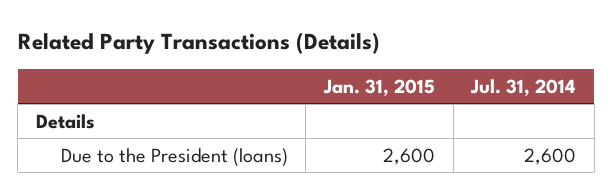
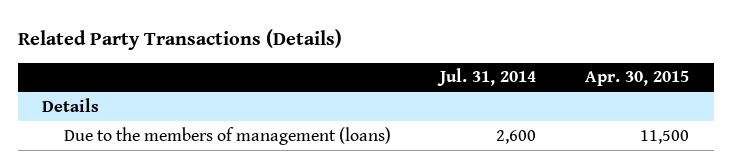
[322,78,435,96] Jan. 31, 2015 -> none
none -> [585,71,690,87] Apr. 30, 2015
[60,147,288,167] Due to the President (loans) -> [63,126,391,145] Due to the members of management (loans)

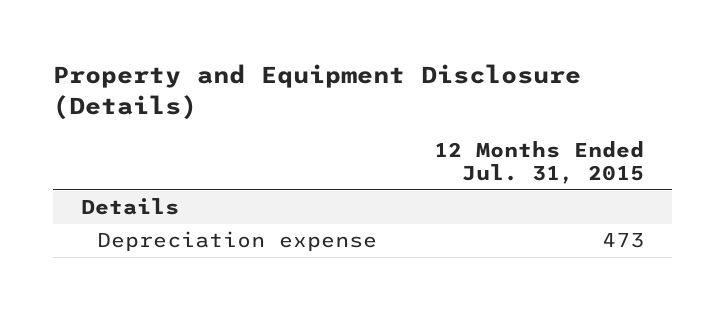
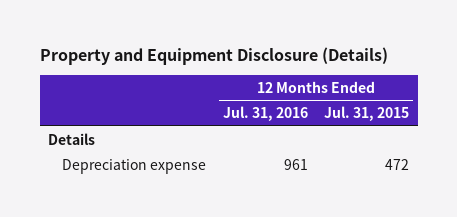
none -> [222,106,308,122] Jul. 31, 2016
[602,233,645,249] 473 -> [385,158,410,170] 472

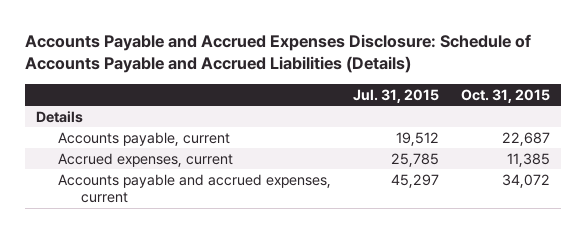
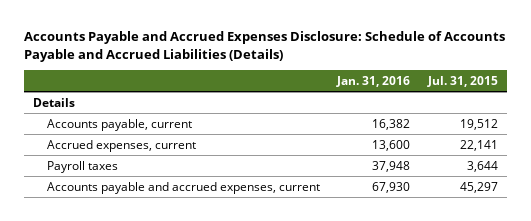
[461,88,551,103] Oct. 31, 2015 -> none
none -> [336,75,411,87] Jan. 31, 2016
[391,152,440,167] 25,785 -> [459,139,498,151] 22,141
none -> [46,160,118,173] Payroll taxes

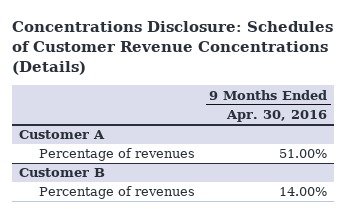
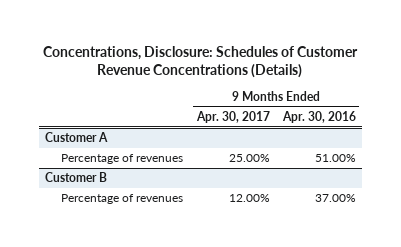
[11,20,333,76] Concentrations Disclosure: Schedules of Customer Revenue Concentrations (Details) -> [43,45,359,79] Concentrations, Disclosure: Schedules of Customer Revenue Concentrations (Details)
none -> [195,111,270,124] Apr. 30, 2017
[279,187,328,197] 14.00% -> [314,194,356,203] 37.00%

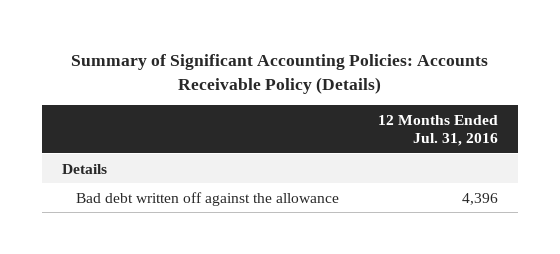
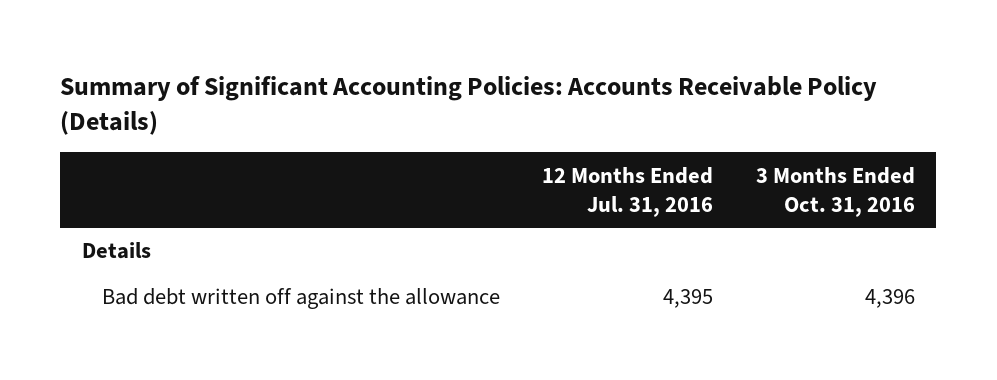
none -> [755,166,915,217] 3 Months Ended Oct. 31, 2016
[462,192,499,205] 4,396 -> [663,289,714,309] 4,395

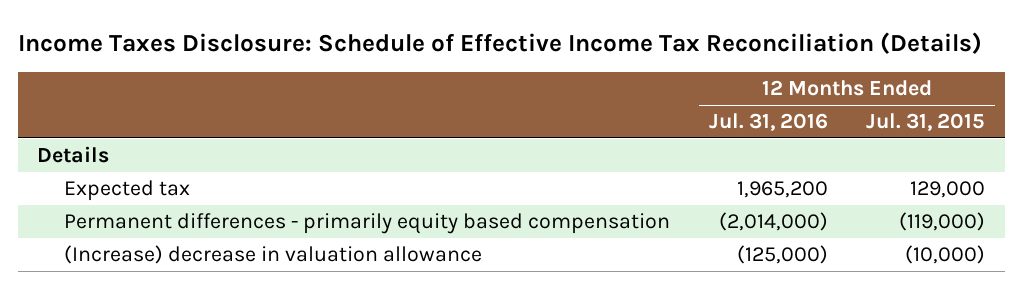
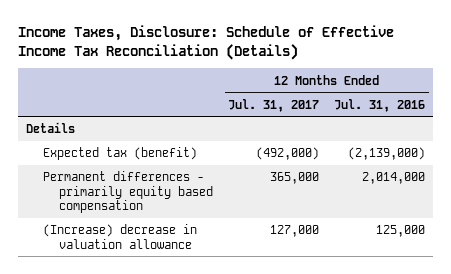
[17,31,982,54] Income Taxes Disclosure: Schedule of Effective Income Tax Reconciliation (Details) -> [18,25,395,61] Income Taxes, Disclosure: Schedule of Effective Income Tax Reconciliation (Details)
[866,113,986,132] Jul. 31, 2015 -> none
none -> [228,98,320,112] Jul. 31, 2017
[63,180,190,202] Expected tax -> [42,147,197,161] Expected tax (benefit)
[736,181,828,199] 1,965,200 -> [348,147,426,161] (2,139,000)
[718,212,828,232] (2,014,000) -> [362,172,426,185] 2,014,000
[736,245,828,265] (125,000) -> [376,225,426,238] 125,000

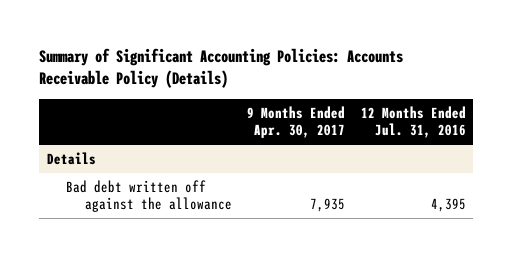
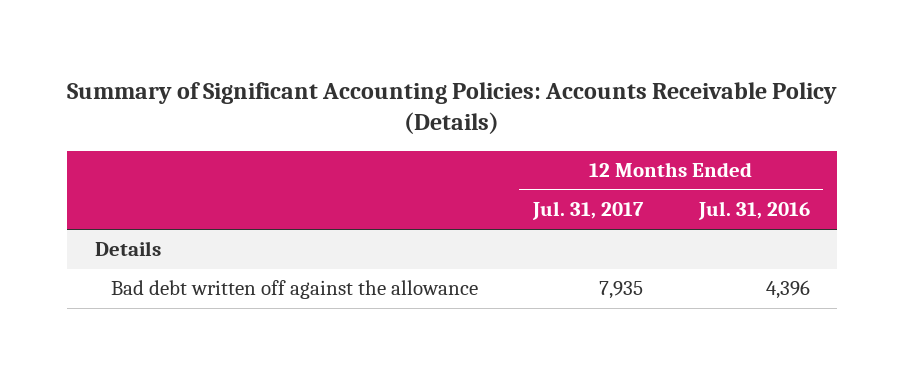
[247,106,346,139] 9 Months Ended Apr. 30, 2017 -> none
none -> [532,201,645,221] Jul. 31, 2017
[430,198,466,213] 4,395 -> [765,280,810,300] 4,396

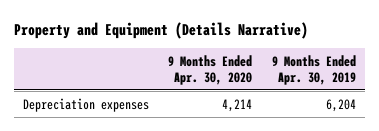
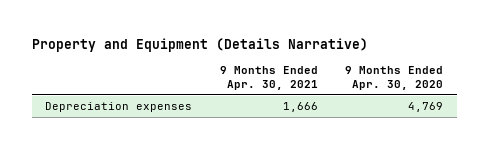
[271,54,356,85] 9 Months Ended Apr. 30, 2019 -> none
none -> [219,66,318,91] 9 Months Ended Apr. 30, 2021
[222,98,253,112] 4,214 -> [408,102,444,113] 4,769

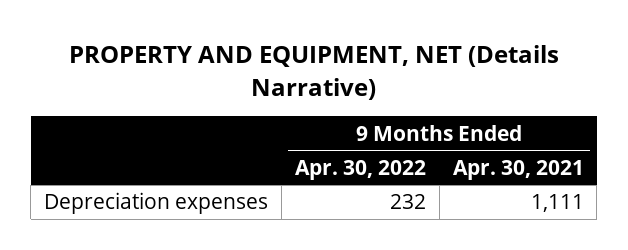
[31,37,368,52] Property and Equipment (Details Narrative) -> [68,45,559,100] PROPERTY AND EQUIPMENT, NET (Details Narrative)
[345,66,444,91] 9 Months Ended Apr. 30, 2020 -> none
none -> [294,159,426,180] Apr. 30, 2022
[282,102,318,113] 1,666 -> [530,194,584,213] 1,111

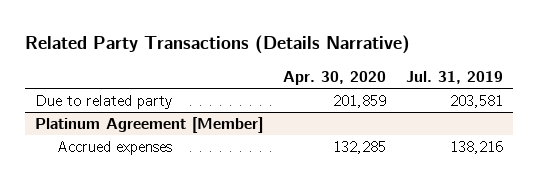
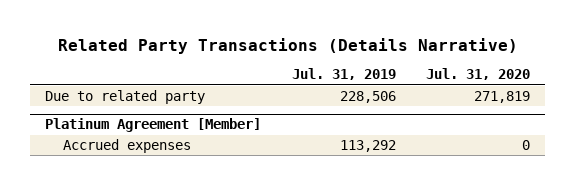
[283,71,387,86] Apr. 30, 2020 -> none
none -> [425,68,530,81] Jul. 31, 2020
[450,95,504,109] 203,581 -> [339,91,396,104] 228,506
[450,141,504,155] 138,216 -> [339,140,396,153] 113,292

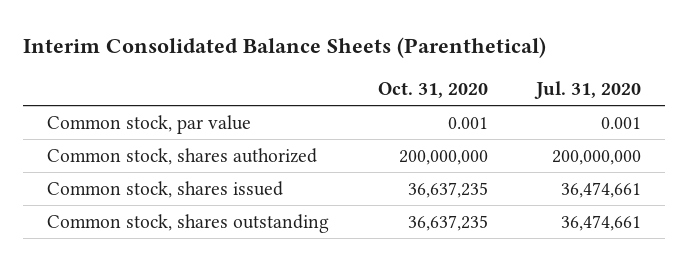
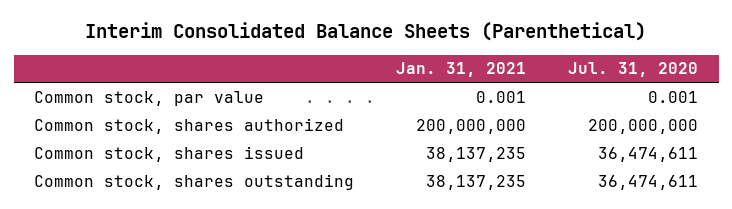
[377,81,488,98] Oct. 31, 2020 -> none
none -> [396,62,527,78] Jan. 31, 2021
[561,181,642,198] 36,474,661 -> [597,146,698,162] 36,474,611
[561,214,642,231] 36,474,661 -> [597,174,698,190] 36,474,611

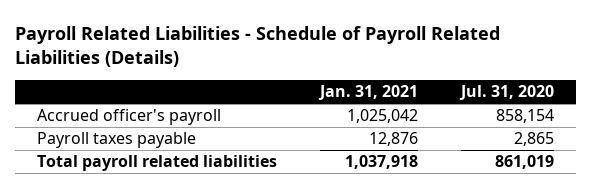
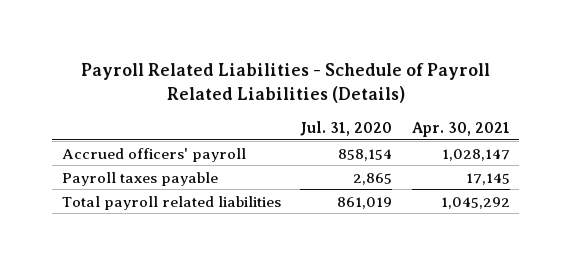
[318,85,419,101] Jan. 31, 2021 -> none
none -> [411,121,510,137] Apr. 30, 2021
[36,109,221,126] Accrued officer's payroll -> [61,147,246,162] Accrued officers' payroll

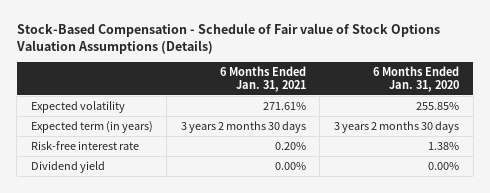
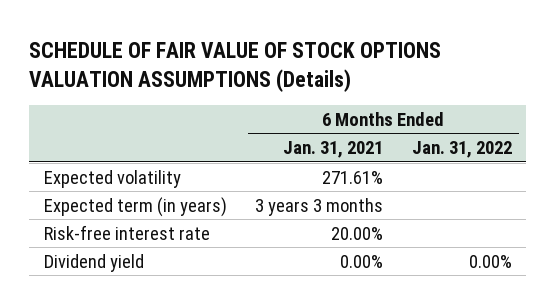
[15,22,440,55] Stock-Based Compensation - Schedule of Fair value of Stock Options Valuation Assumptions (Details) -> [29,42,442,92] SCHEDULE OF FAIR VALUE OF STOCK OPTIONS VALUATION ASSUMPTIONS (Details)
[373,65,460,93] 6 Months Ended Jan. 31, 2020 -> none
none -> [411,141,512,159] Jan. 31, 2022
[180,120,306,133] 3 years 2 months 30 days -> [255,197,384,216] 3 years 3 months
[274,141,306,150] 0.20% -> [331,226,384,240] 20.00%

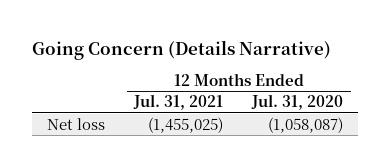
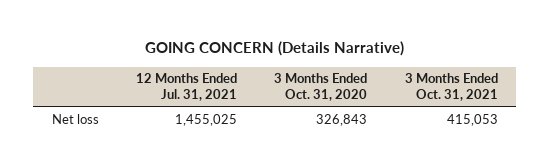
[31,39,331,60] Going Concern (Details Narrative) -> [144,41,404,57] GOING CONCERN (Details Narrative)
[251,94,344,111] Jul. 31, 2020 -> none
none -> [274,73,368,102] 3 Months Ended Oct. 31, 2020
none -> [404,73,498,102] 3 Months Ended Oct. 31, 2021
[147,117,223,134] (1,455,025) -> [174,113,237,126] 1,455,025

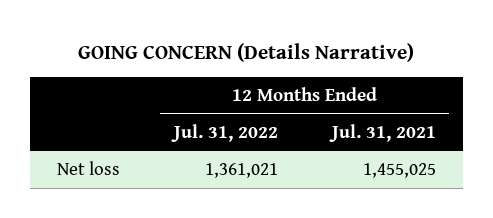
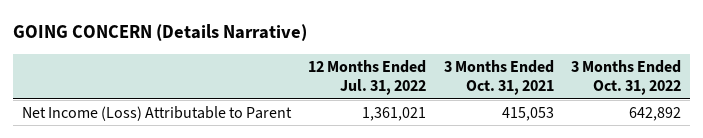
[328,123,436,142] Jul. 31, 2021 -> none
none -> [443,59,554,96] 3 Months Ended Oct. 31, 2021
none -> [570,59,681,96] 3 Months Ended Oct. 31, 2022
[57,160,121,175] Net loss -> [21,105,292,121] Net Income (Loss) Attributable to Parent

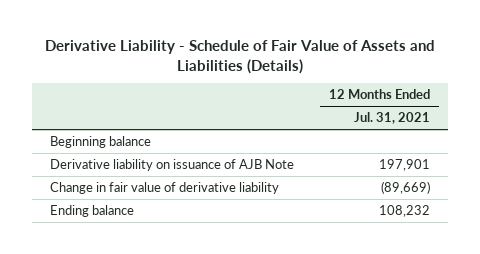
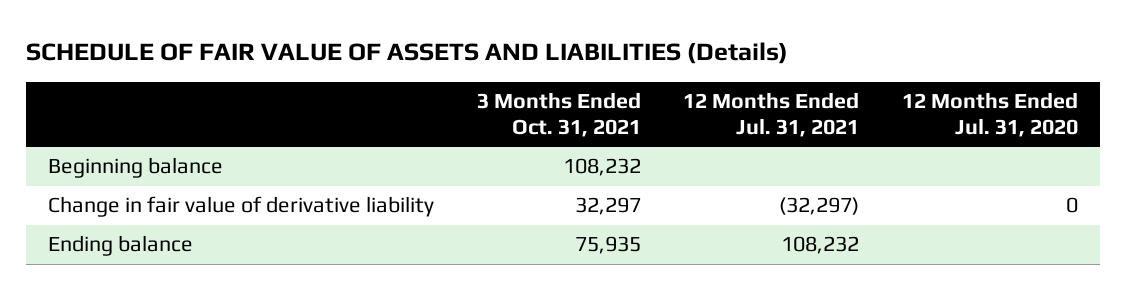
[44,40,435,74] Derivative Liability - Schedule of Fair Value of Assets and Liabilities (Details) -> [26,41,789,64] SCHEDULE OF FAIR VALUE OF ASSETS AND LIABILITIES (Details)
none -> [476,91,641,138] 3 Months Ended Oct. 31, 2021
none -> [902,91,1079,138] 12 Months Ended Jul. 31, 2020
[49,159,294,172] Derivative liability on issuance of AJB Note -> none
[381,181,431,195] (89,669) -> [779,197,860,216] (32,297)

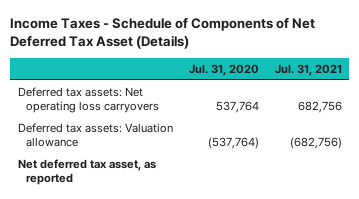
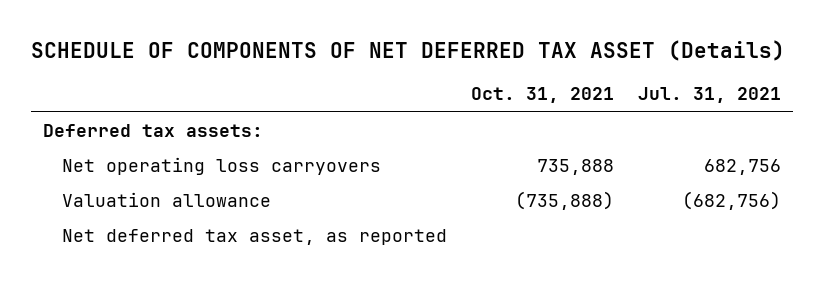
[9,18,315,50] Income Taxes - Schedule of Components of Net Deferred Tax Asset (Details) -> [30,40,785,62] SCHEDULE OF COMPONENTS OF NET DEFERRED TAX ASSET (Details)
[188,64,259,77] Jul. 31, 2020 -> none
none -> [470,87,614,104] Oct. 31, 2021
none -> [42,124,263,138] Deferred tax assets:
[17,87,160,114] Deferred tax assets: Net operating loss carryovers -> [61,157,381,176] Net operating loss carryovers
[17,123,173,148] Deferred tax assets: Valuation allowance -> [61,192,271,208] Valuation allowance

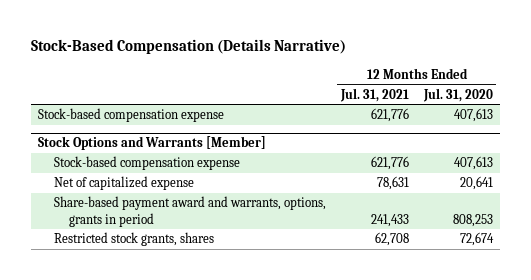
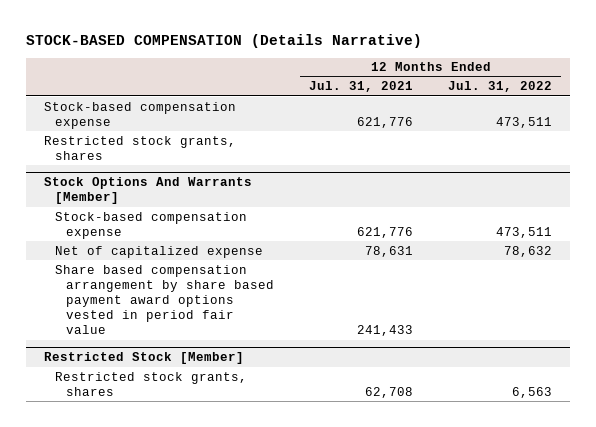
[30,39,346,55] Stock-Based Compensation (Details Narrative) -> [25,34,422,49] STOCK-BASED COMPENSATION (Details Narrative)
[422,87,493,102] Jul. 31, 2020 -> none
none -> [448,81,553,93] Jul. 31, 2022
none -> [43,135,236,160] Restricted stock grants, shares
[38,136,267,151] Stock Options and Warrants [Member] -> [43,177,252,205] Stock Options And Warrants [Member]
[53,196,326,227] Share-based payment award and warrants, options, grants in period -> [54,264,274,335] Share based compensation arrangement by share based payment award options vested in period fair value
none -> [43,352,244,365] Restricted Stock [Member]

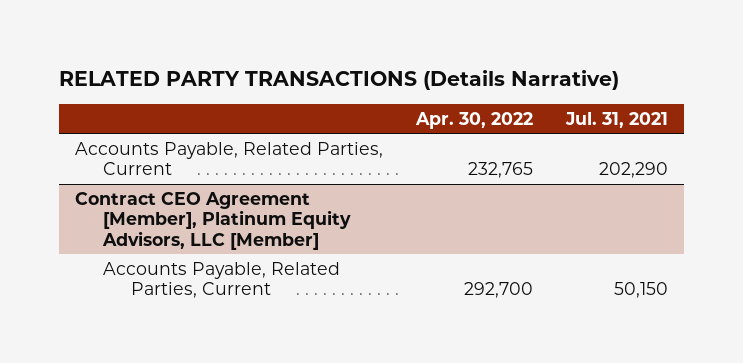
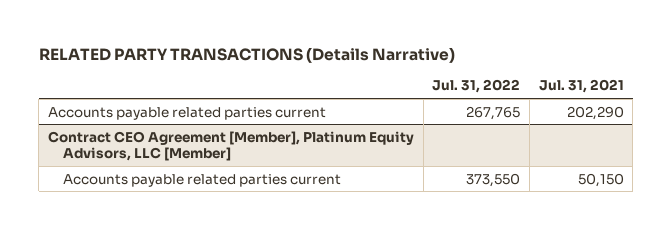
[414,111,533,129] Apr. 30, 2022 -> none
none -> [432,79,521,94] Jul. 31, 2022
[75,141,384,176] Accounts Payable, Related Parties, Current -> [47,106,326,120] Accounts payable related parties current
[102,261,340,299] Accounts Payable, Related Parties, Current -> [62,173,341,187] Accounts payable related parties current

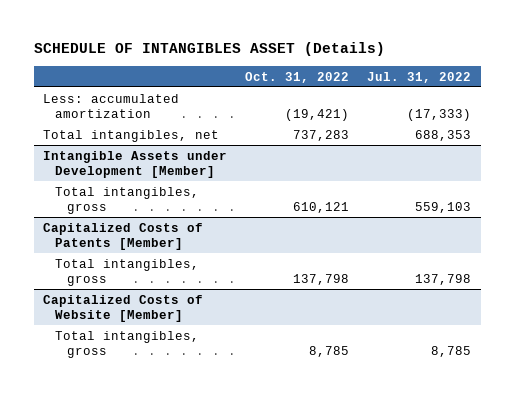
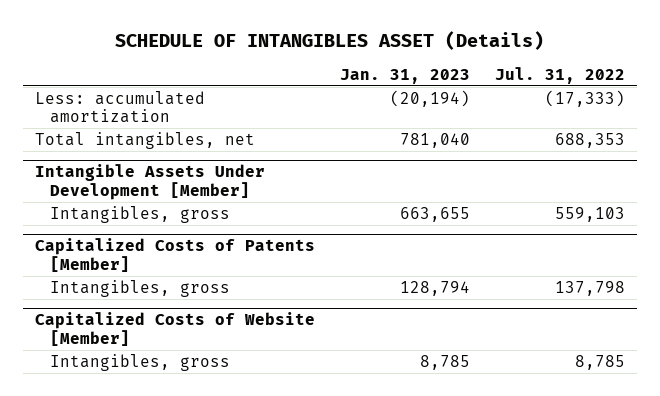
[245,71,350,83] Oct. 31, 2022 -> none
none -> [340,68,471,84] Jan. 31, 2023
[42,150,227,179] Intangible Assets under Development [Member] -> [35,164,266,200] Intangible Assets Under Development [Member]
[54,186,199,215] Total intangibles, gross -> [49,205,230,223] Intangibles, gross
[54,258,199,287] Total intangibles, gross -> [49,279,230,297] Intangibles, gross
[54,330,199,359] Total intangibles, gross -> [49,353,230,371] Intangibles, gross

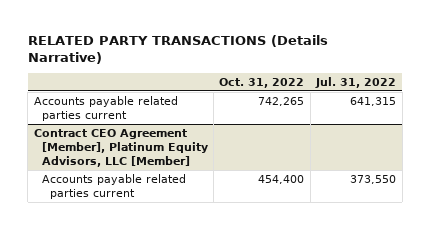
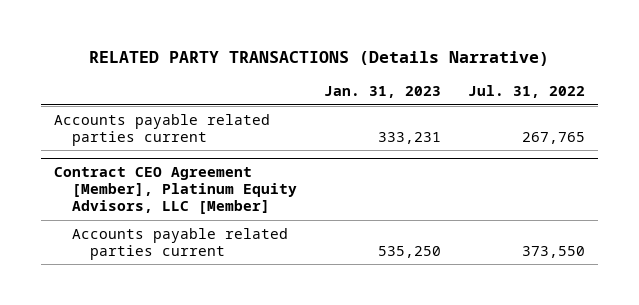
[219,77,305,88] Oct. 31, 2022 -> none
none -> [323,86,441,99] Jan. 31, 2023
[350,96,397,106] 641,315 -> [521,131,585,144] 267,765

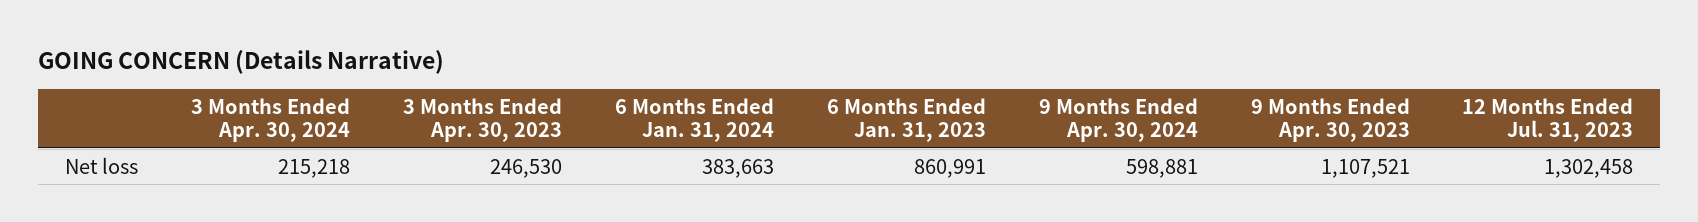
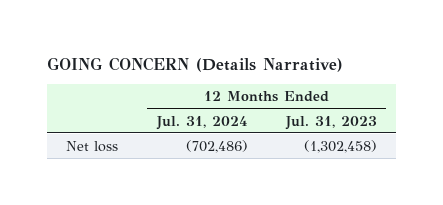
[190,98,350,143] 3 Months Ended Apr. 30, 2024 -> none
[402,98,562,143] 3 Months Ended Apr. 30, 2023 -> none
[614,98,774,143] 6 Months Ended Jan. 31, 2024 -> none
[826,98,986,143] 6 Months Ended Jan. 31, 2023 -> none
[1038,98,1198,143] 9 Months Ended Apr. 30, 2024 -> none
[1250,98,1410,143] 9 Months Ended Apr. 30, 2023 -> none
none -> [155,115,248,130] Jul. 31, 2024
[1544,158,1634,178] 1,302,458 -> [303,140,377,154] (1,302,458)

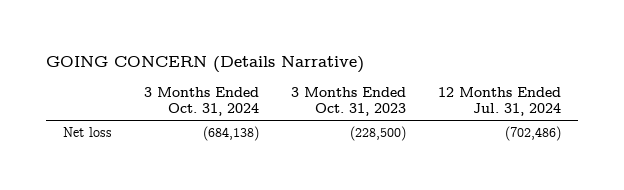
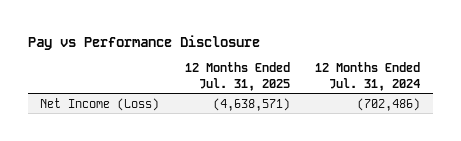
[46,56,365,74] GOING CONCERN (Details Narrative) -> [27,34,260,50] Pay vs Performance Disclosure
[143,87,259,117] 3 Months Ended Oct. 31, 2024 -> none
[291,87,407,117] 3 Months Ended Oct. 31, 2023 -> none
none -> [184,62,290,91] 12 Months Ended Jul. 31, 2025
[62,127,112,138] Net loss -> [40,97,160,111] Net Income (Loss)

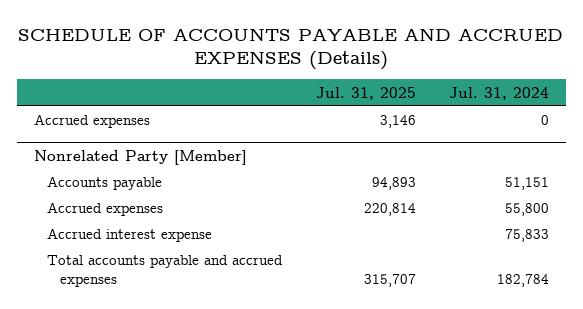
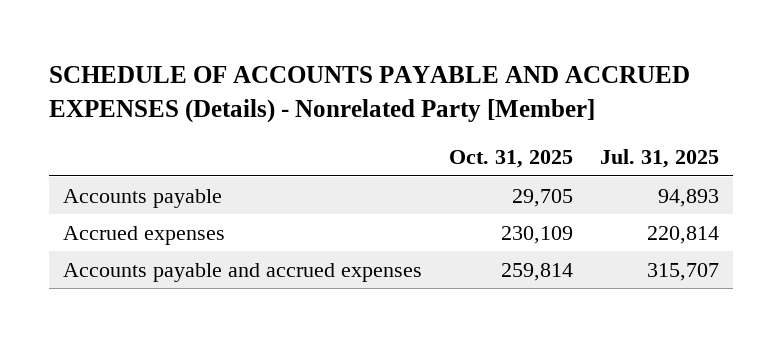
[18,27,564,71] SCHEDULE OF ACCOUNTS PAYABLE AND ACCRUED EXPENSES (Details) -> [49,65,691,123] SCHEDULE OF ACCOUNTS PAYABLE AND ACCRUED EXPENSES (Details) - Nonrelated Party [Member]
[449,86,550,100] Jul. 31, 2024 -> none
none -> [448,150,573,169] Oct. 31, 2025
[33,114,150,129] Accrued expenses -> none
[33,149,247,165] Nonrelated Party [Member] -> none
[46,228,212,243] Accrued interest expense -> none
[46,255,283,287] Total accounts payable and accrued expenses -> [62,262,422,282] Accounts payable and accrued expenses

